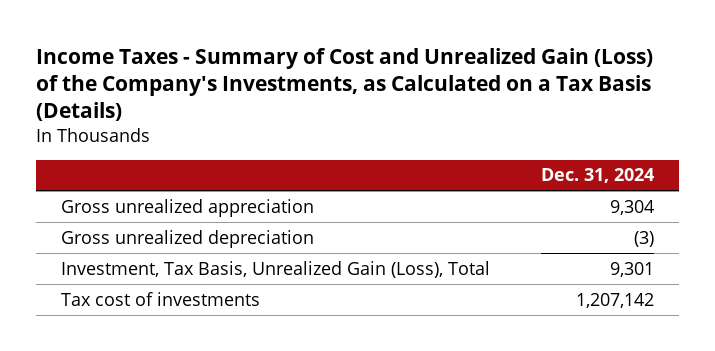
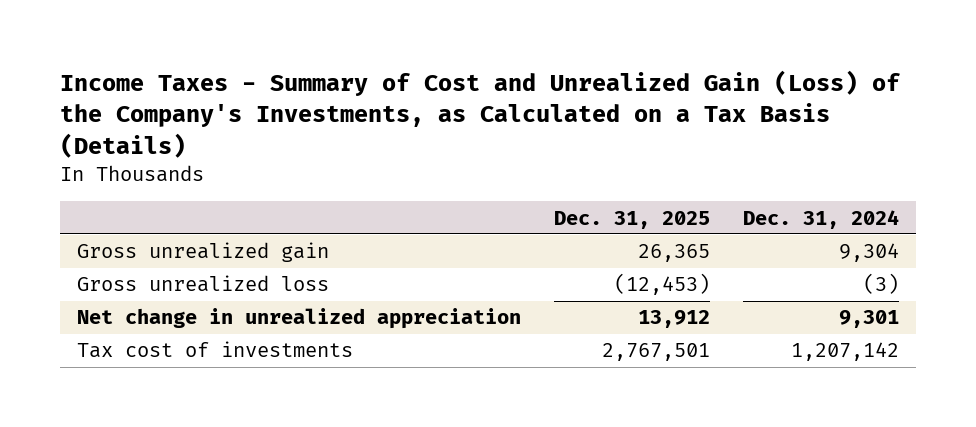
none -> [554,210,711,229] Dec. 31, 2025
[61,198,315,217] Gross unrealized appreciation -> [76,242,329,263] Gross unrealized gain
[61,229,315,248] Gross unrealized depreciation -> [76,275,329,293] Gross unrealized loss
[61,260,491,278] Investment, Tax Basis, Unrealized Gain (Loss), Total -> [76,308,521,330] Net change in unrealized appreciation

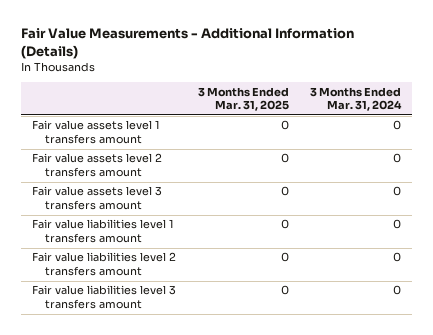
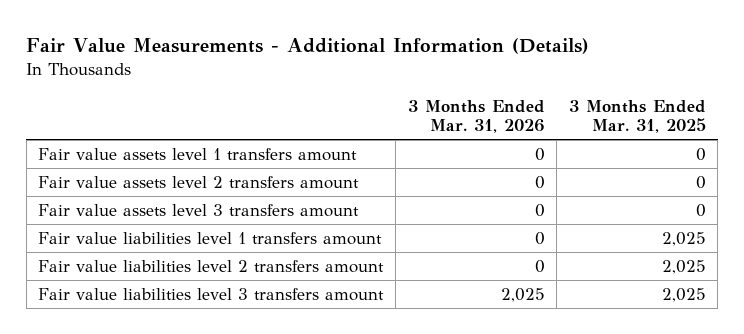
[310,86,403,112] 3 Months Ended Mar. 31, 2024 -> none
none -> [407,99,545,134] 3 Months Ended Mar. 31, 2026
[280,219,289,230] 0 -> [661,231,706,246] 2,025
[280,252,289,263] 0 -> [661,259,706,274] 2,025
[280,285,289,296] 0 -> [661,287,706,302] 2,025

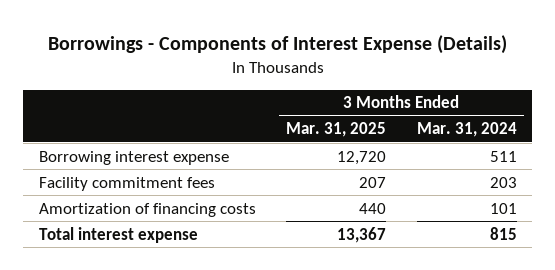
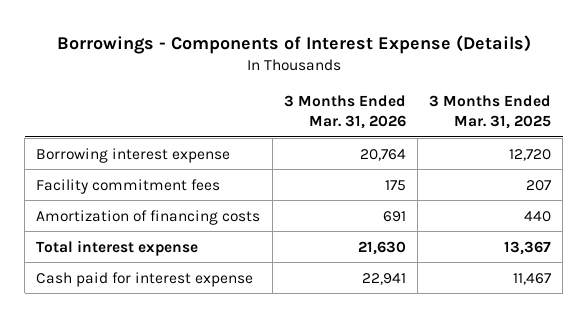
[416,122,517,138] Mar. 31, 2024 -> none
none -> [283,94,406,129] 3 Months Ended Mar. 31, 2026
none -> [36,271,254,287] Cash paid for interest expense

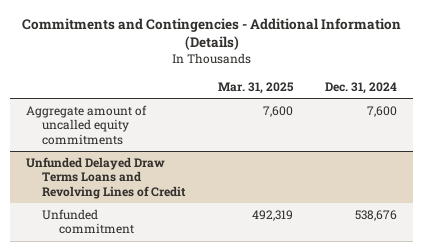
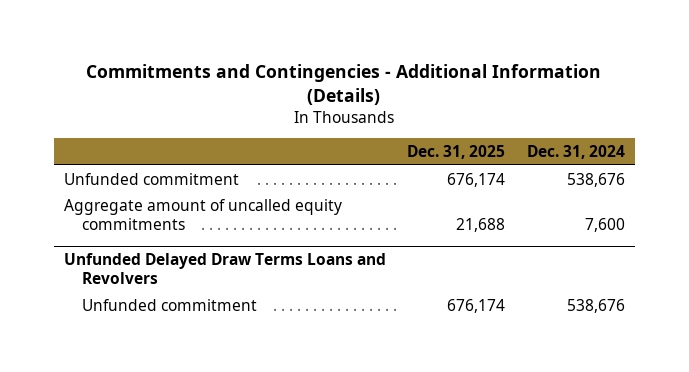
[217,81,294,94] Mar. 31, 2025 -> none
none -> [407,144,506,159] Dec. 31, 2025
none -> [64,172,240,185] Unfunded commitment
[26,157,187,199] Unfunded Delayed Draw Terms Loans and Revolving Lines of Credit -> [64,253,387,285] Unfunded Delayed Draw Terms Loans and Revolvers

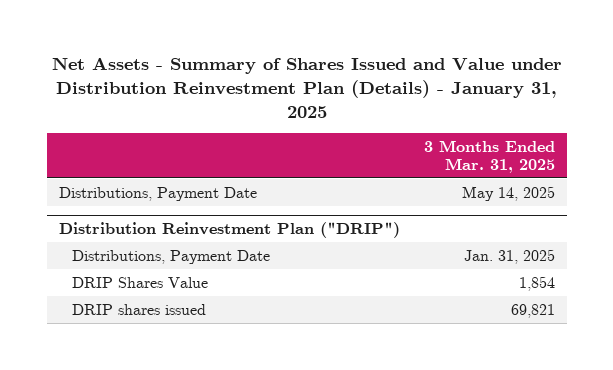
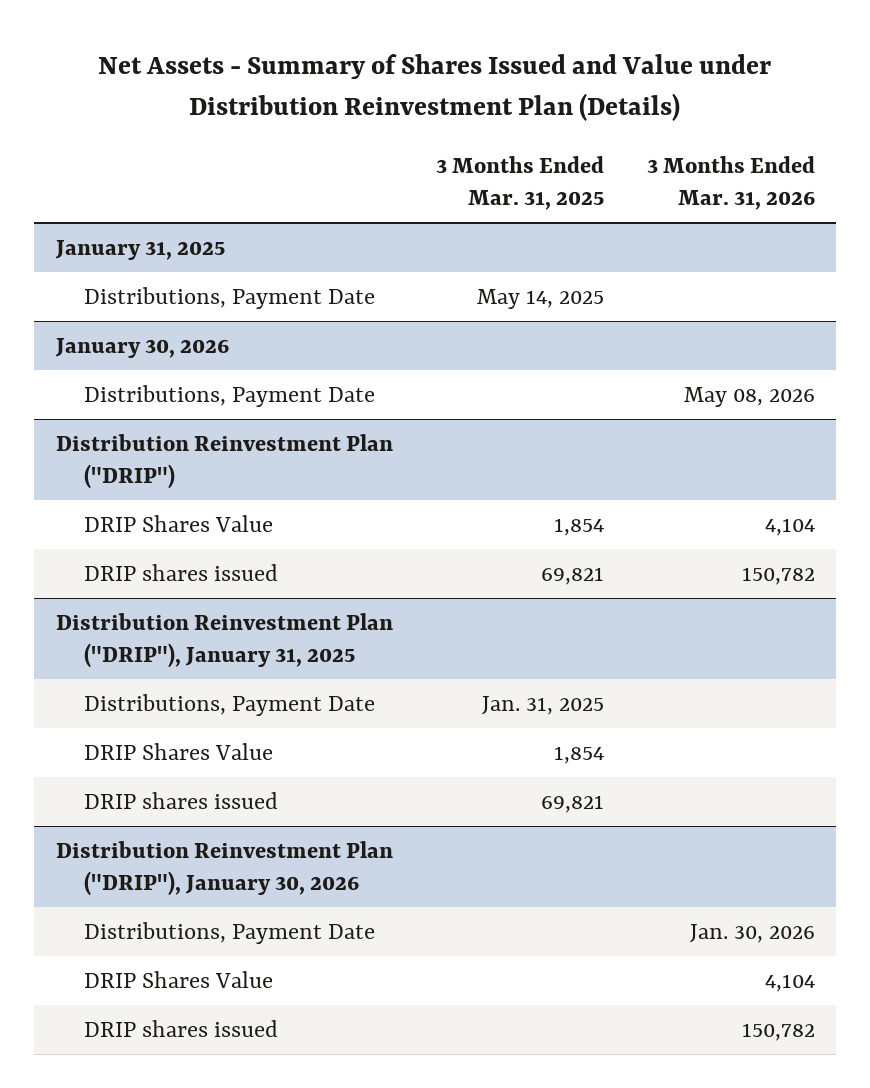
[51,57,562,118] Net Assets - Summary of Shares Issued and Value under Distribution Reinvestment Plan (Details) - January 31, 2025 -> [98,54,772,121] Net Assets - Summary of Shares Issued and Value under Distribution Reinvestment Plan (Details)
none -> [646,155,815,211] 3 Months Ended Mar. 31, 2026
none -> [54,239,225,260] January 31, 2025
none -> [54,337,229,358] January 30, 2026
none -> [84,384,376,407] Distributions, Payment Date
none -> [84,514,274,532] DRIP Shares Value
none -> [84,563,279,581] DRIP shares issued
none -> [55,612,393,669] Distribution Reinvestment Plan ("DRIP"), January 31, 2025
none -> [55,840,393,897] Distribution Reinvestment Plan ("DRIP"), January 30, 2026
none -> [84,921,376,944] Distributions, Payment Date
none -> [84,970,274,988] DRIP Shares Value
none -> [84,1019,279,1037] DRIP shares issued

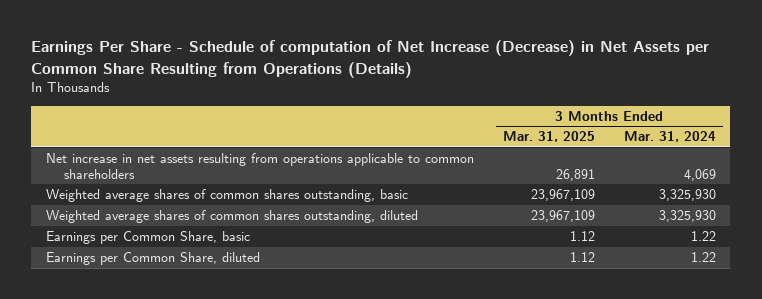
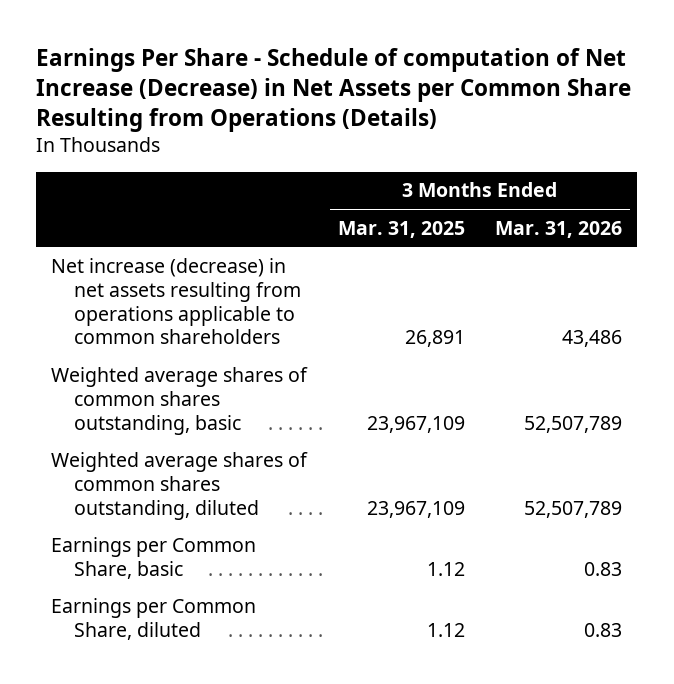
[623,131,716,143] Mar. 31, 2024 -> none
none -> [495,220,623,238] Mar. 31, 2026
[45,153,474,179] Net increase in net assets resulting from operations applicable to common shareholders -> [51,257,302,345] Net increase (decrease) in net assets resulting from operations applicable to common shareholders

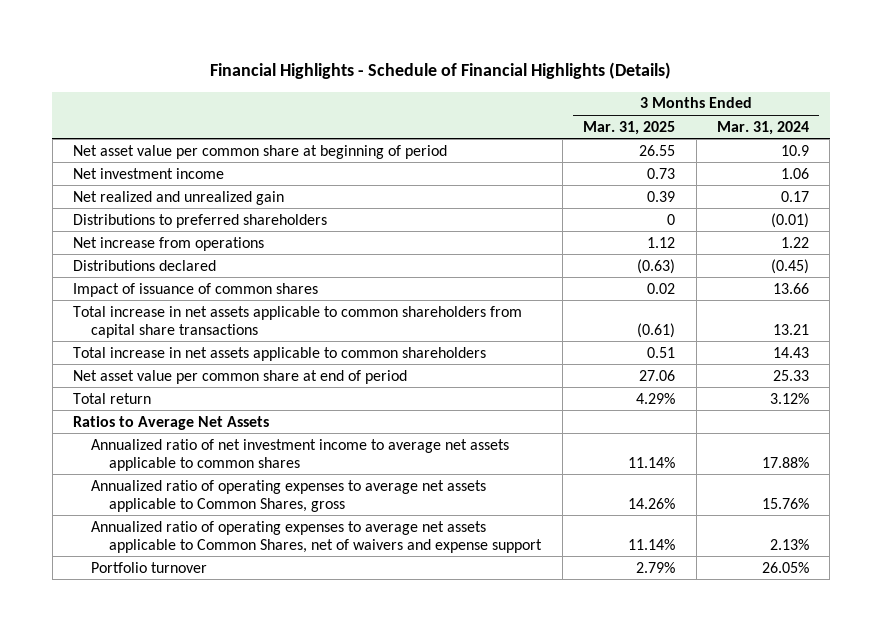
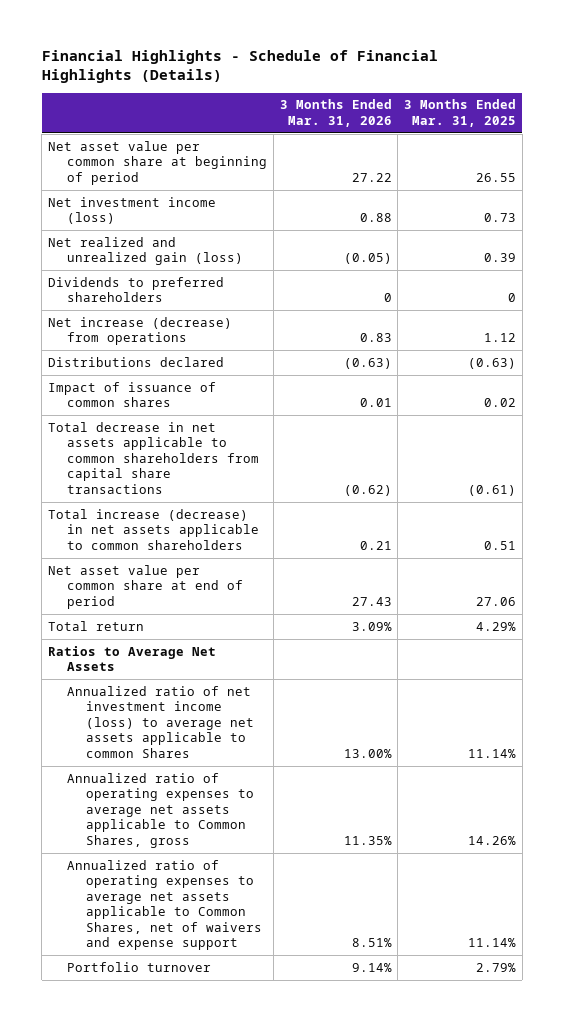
[716,120,809,135] Mar. 31, 2024 -> none
none -> [279,99,392,127] 3 Months Ended Mar. 31, 2026
[72,167,224,179] Net investment income -> [47,196,216,225] Net investment income (loss)
[72,190,284,205] Net realized and unrealized gain -> [47,236,244,266] Net realized and unrealized gain (loss)
[72,213,327,228] Distributions to preferred shareholders -> [47,276,224,303] Dividends to preferred shareholders
[72,236,264,251] Net increase from operations -> [47,316,232,346] Net increase (decrease) from operations
[72,305,522,338] Total increase in net assets applicable to common shareholders from capital share transactions -> [47,421,260,494] Total decrease in net assets applicable to common shareholders from capital share transactions
[72,346,486,361] Total increase in net assets applicable to common shareholders -> [47,508,260,550] Total increase (decrease) in net assets applicable to common shareholders
[91,438,510,471] Annualized ratio of net investment income to average net assets applicable to common shares -> [67,685,255,758] Annualized ratio of net investment income (loss) to average net assets applicable to common Shares

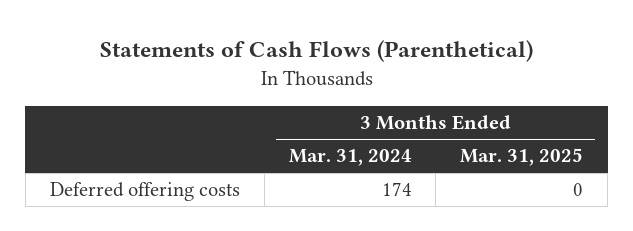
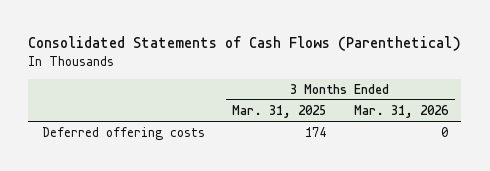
[99,40,533,63] Statements of Cash Flows (Parenthetical) -> [28,36,462,52] Consolidated Statements of Cash Flows (Parenthetical)
[288,149,412,167] Mar. 31, 2024 -> none
none -> [353,104,449,118] Mar. 31, 2026
[573,183,584,197] 0 -> [305,127,327,138] 174

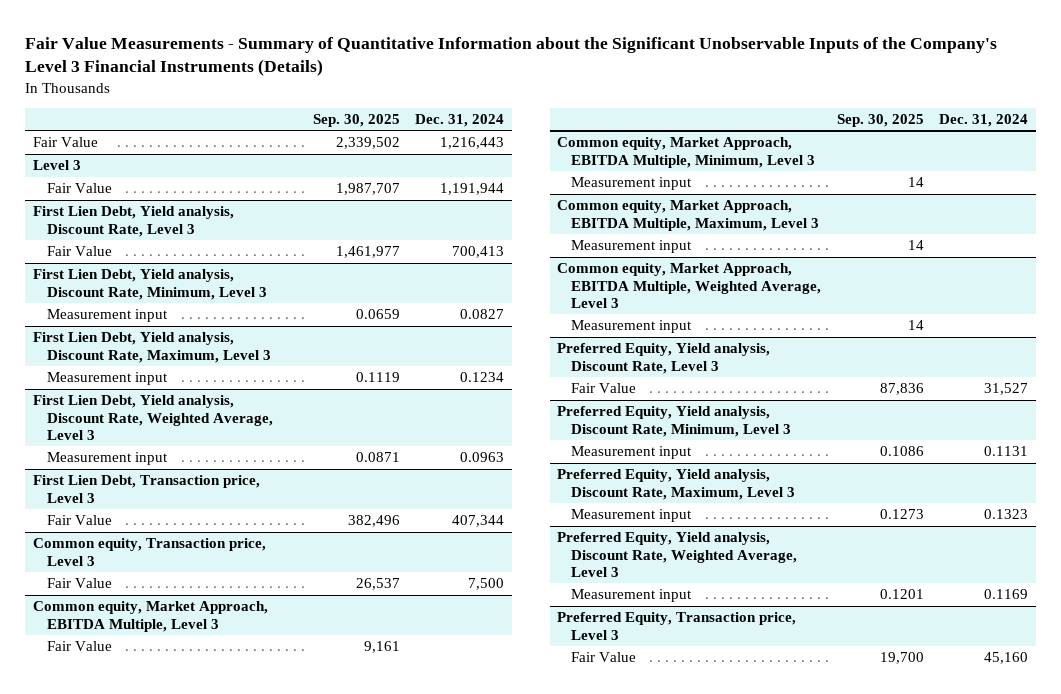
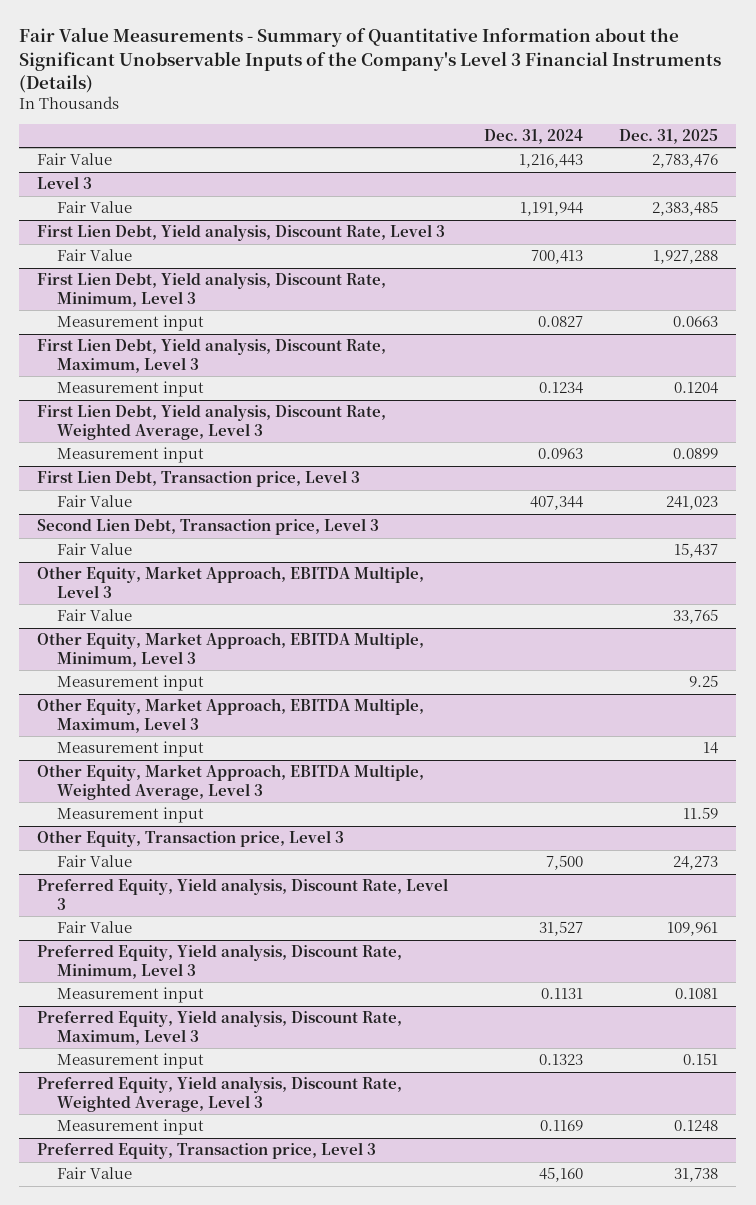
[312,114,400,128] Sep. 30, 2025 -> none
none -> [619,129,719,145] Dec. 31, 2025
[32,538,266,566] Common equity, Transaction price, Level 3 -> none
[47,578,113,589] Fair Value -> none
[32,601,268,632] Common equity, Market Approach, EBITDA Multiple, Level 3 -> none
none -> [37,518,380,536] Second Lien Debt, Transaction price, Level 3
none -> [37,566,425,598] Other Equity, Market Approach, EBITDA Multiple, Level 3
none -> [57,609,133,622] Fair Value
[557,137,816,168] Common equity, Market Approach, EBITDA Multiple, Minimum, Level 3 -> [37,632,425,667] Other Equity, Market Approach, EBITDA Multiple, Minimum, Level 3
[557,200,820,231] Common equity, Market Approach, EBITDA Multiple, Maximum, Level 3 -> [37,698,425,733] Other Equity, Market Approach, EBITDA Multiple, Maximum, Level 3
[557,263,822,309] Common equity, Market Approach, EBITDA Multiple, Weighted Average, Level 3 -> [37,764,425,800] Other Equity, Market Approach, EBITDA Multiple, Weighted Average, Level 3
none -> [37,830,345,848] Other Equity, Transaction price, Level 3
none -> [57,855,133,868] Fair Value

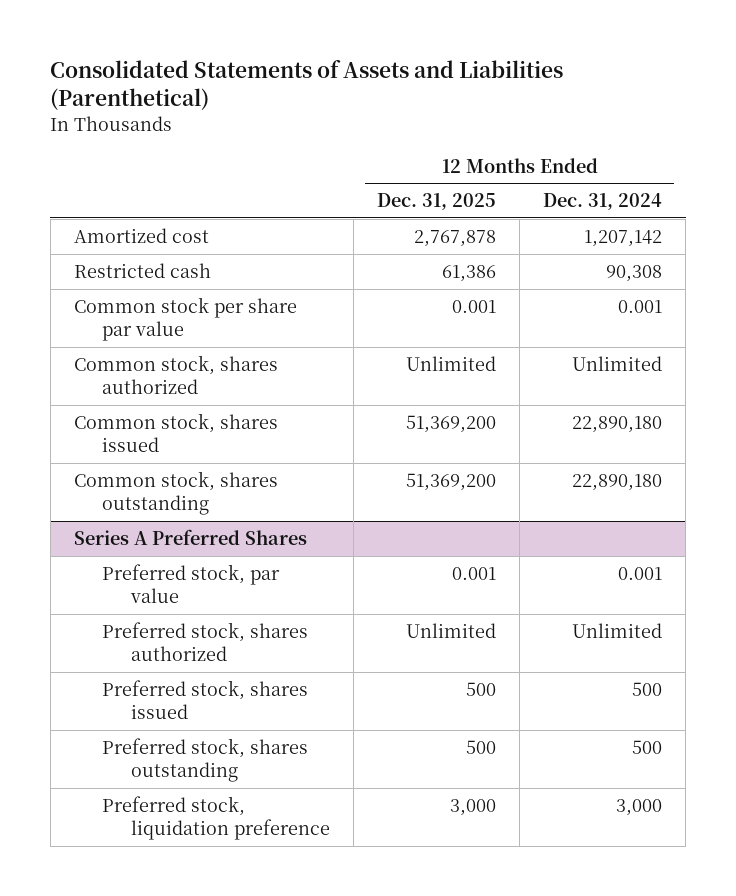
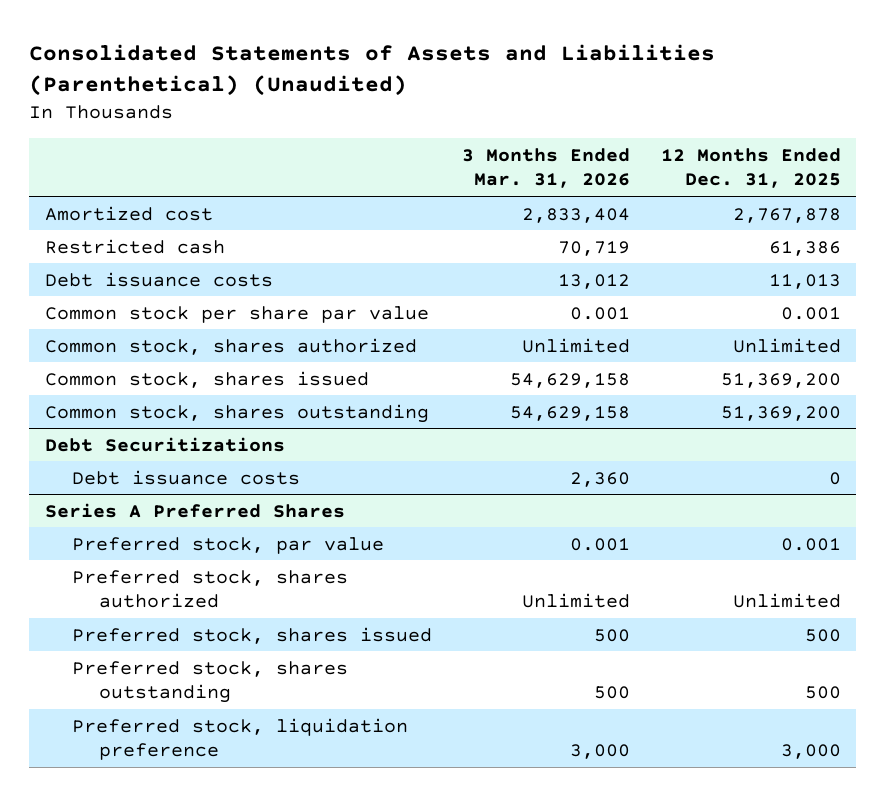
[50,60,564,111] Consolidated Statements of Assets and Liabilities (Parenthetical) -> [29,44,716,97] Consolidated Statements of Assets and Liabilities (Parenthetical) (Unaudited)
[543,193,663,211] Dec. 31, 2024 -> none
none -> [462,147,631,189] 3 Months Ended Mar. 31, 2026
none -> [44,271,273,287] Debt issuance costs
none -> [44,436,285,452] Debt Securitizations
none -> [71,469,300,485] Debt issuance costs

